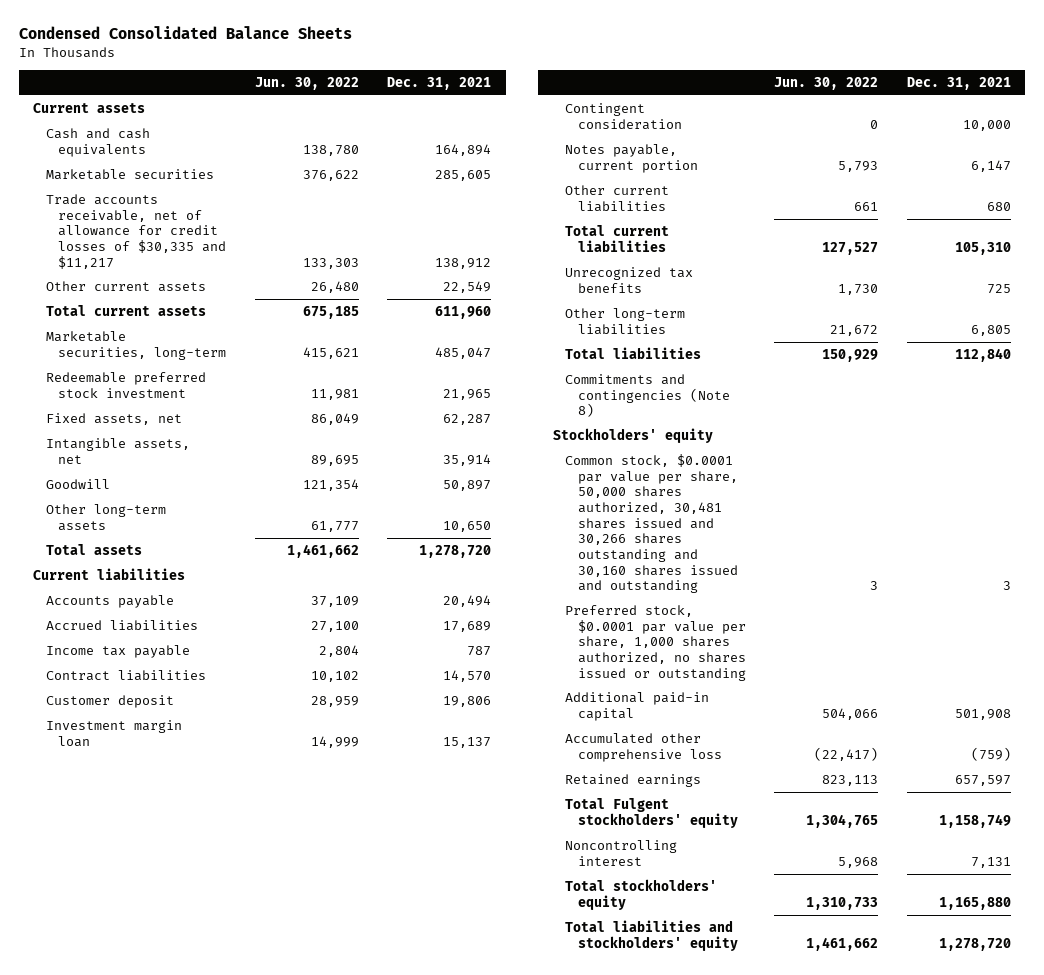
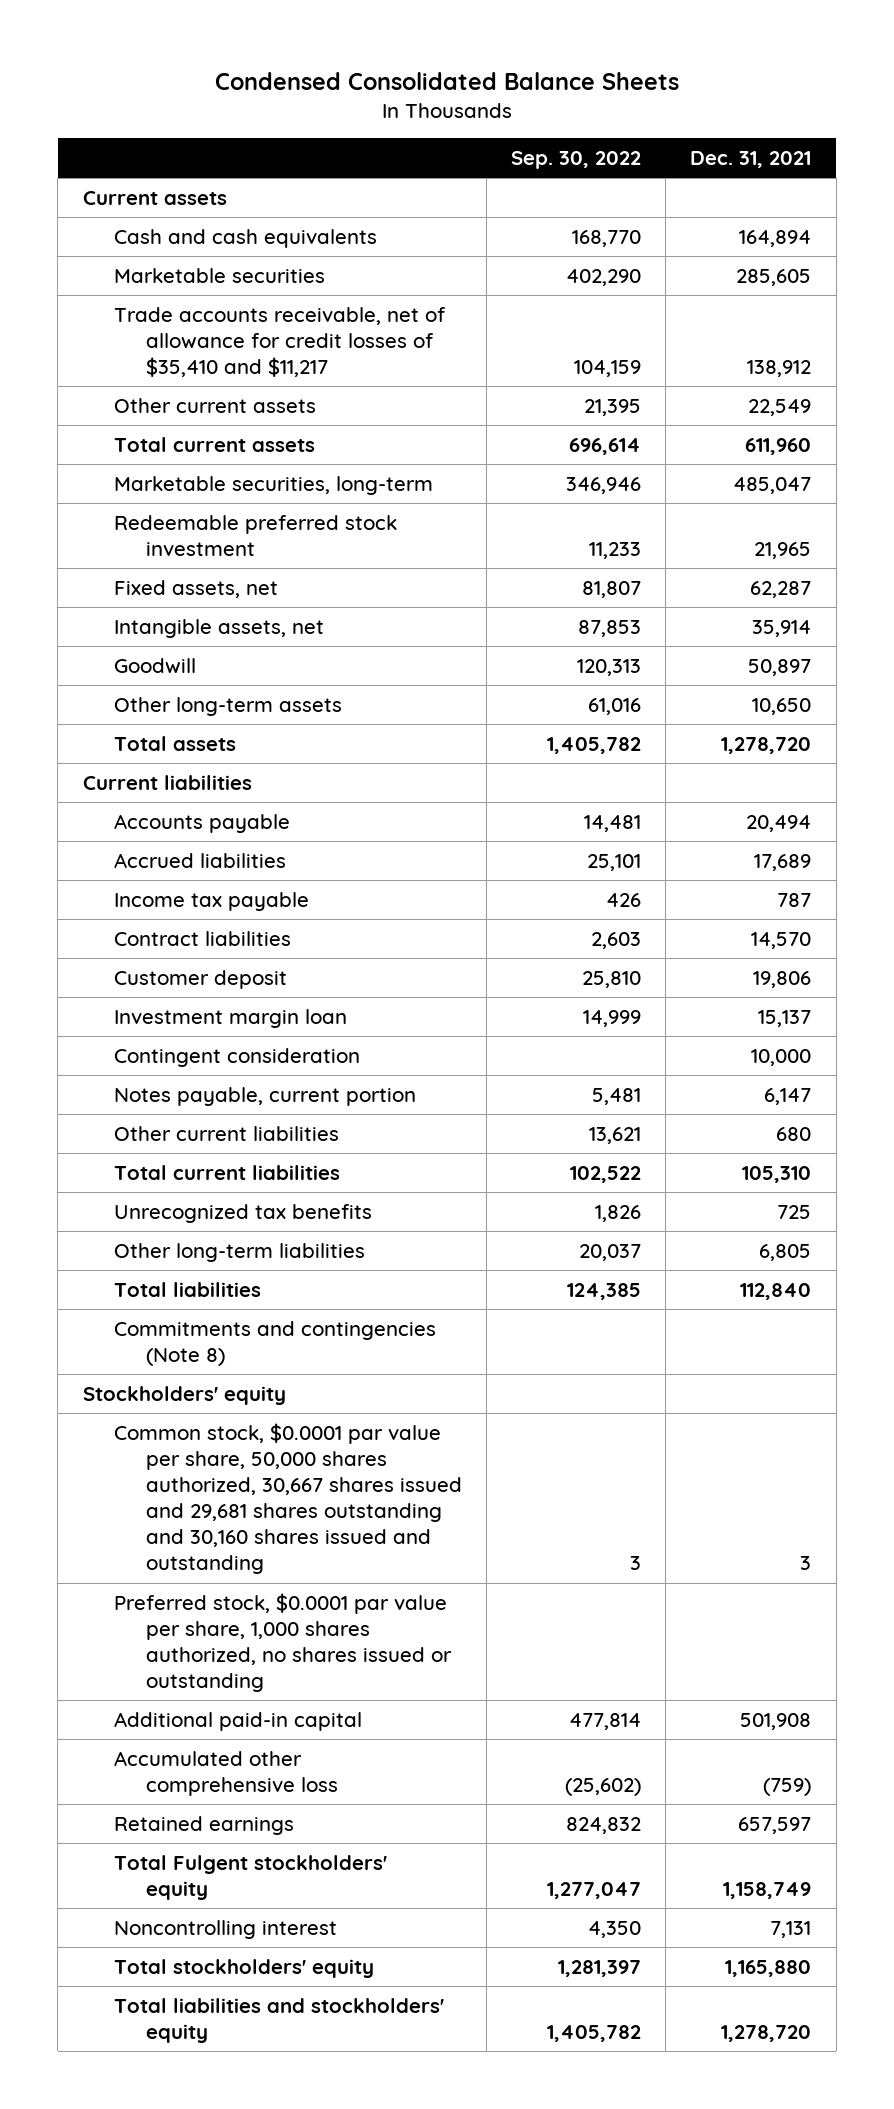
[254,76,359,90] Jun. 30, 2022 -> none
none -> [511,151,642,170] Sep. 30, 2022
[45,194,227,269] Trade accounts receivable, net of allowance for credit losses of $30,335 and $11,217 -> [114,306,447,378] Trade accounts receivable, net of allowance for credit losses of $35,410 and $11,217
[565,454,738,594] Common stock, $0.0001 par value per share, 50,000 shares authorized, 30,481 shares issued and 30,266 shares outstanding and 30,160 shares issued and outstanding -> [114,1422,462,1575] Common stock, $0.0001 par value per share, 50,000 shares authorized, 30,667 shares issued and 29,681 shares outstanding and 30,160 shares issued and outstanding

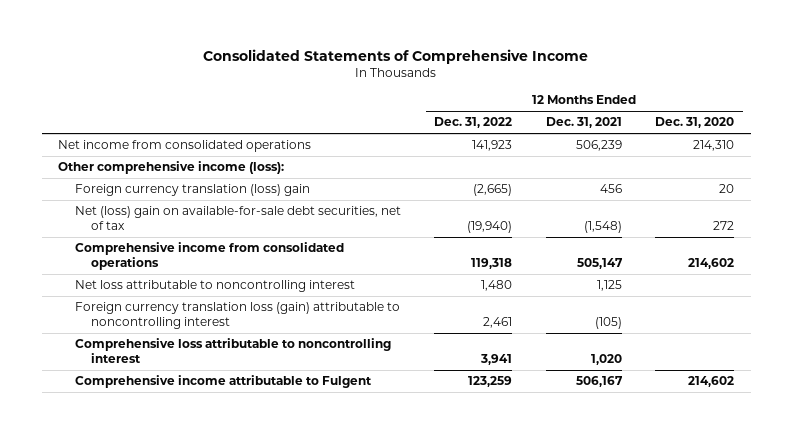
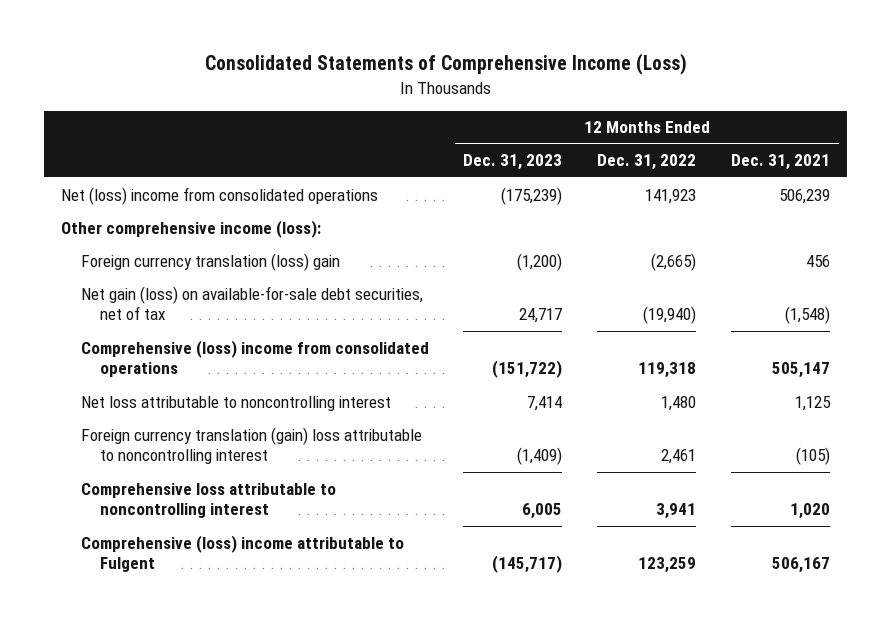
[203,48,589,64] Consolidated Statements of Comprehensive Income -> [204,53,687,76] Consolidated Statements of Comprehensive Income (Loss)
[655,117,735,129] Dec. 31, 2020 -> none
none -> [463,154,563,171] Dec. 31, 2023
[58,140,312,153] Net income from consolidated operations -> [61,186,379,205] Net (loss) income from consolidated operations
[74,206,401,231] Net (loss) gain on available-for-sale debt securities, net of tax -> [80,285,423,321] Net gain (loss) on available-for-sale debt securities, net of tax
[74,242,344,271] Comprehensive income from consolidated operations -> [80,339,429,378] Comprehensive (loss) income from consolidated operations
[74,302,400,330] Foreign currency translation loss (gain) attributable to noncontrolling interest -> [80,426,422,465] Foreign currency translation (gain) loss attributable to noncontrolling interest
[74,375,372,389] Comprehensive income attributable to Fulgent -> [80,534,404,573] Comprehensive (loss) income attributable to Fulgent

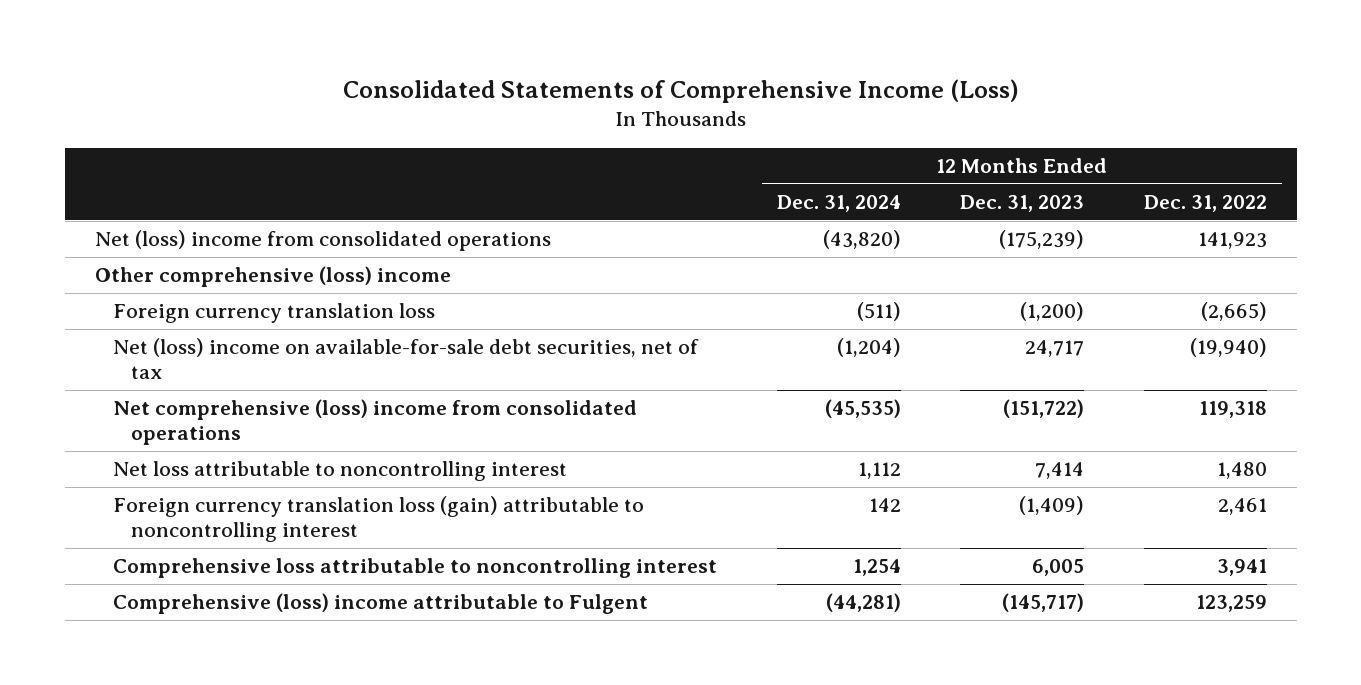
[730,154,830,171] Dec. 31, 2021 -> none
none -> [776,195,901,213] Dec. 31, 2024
[61,219,322,238] Other comprehensive income (loss): -> [94,266,451,288] Other comprehensive (loss) income
[80,252,340,271] Foreign currency translation (loss) gain -> [113,303,436,324] Foreign currency translation loss
[80,285,423,321] Net gain (loss) on available-for-sale debt securities, net of tax -> [113,338,700,380] Net (loss) income on available-for-sale debt securities, net of tax
[80,339,429,378] Comprehensive (loss) income from consolidated operations -> [113,399,638,446] Net comprehensive (loss) income from consolidated operations
[80,426,422,465] Foreign currency translation (gain) loss attributable to noncontrolling interest -> [113,496,645,543] Foreign currency translation loss (gain) attributable to noncontrolling interest

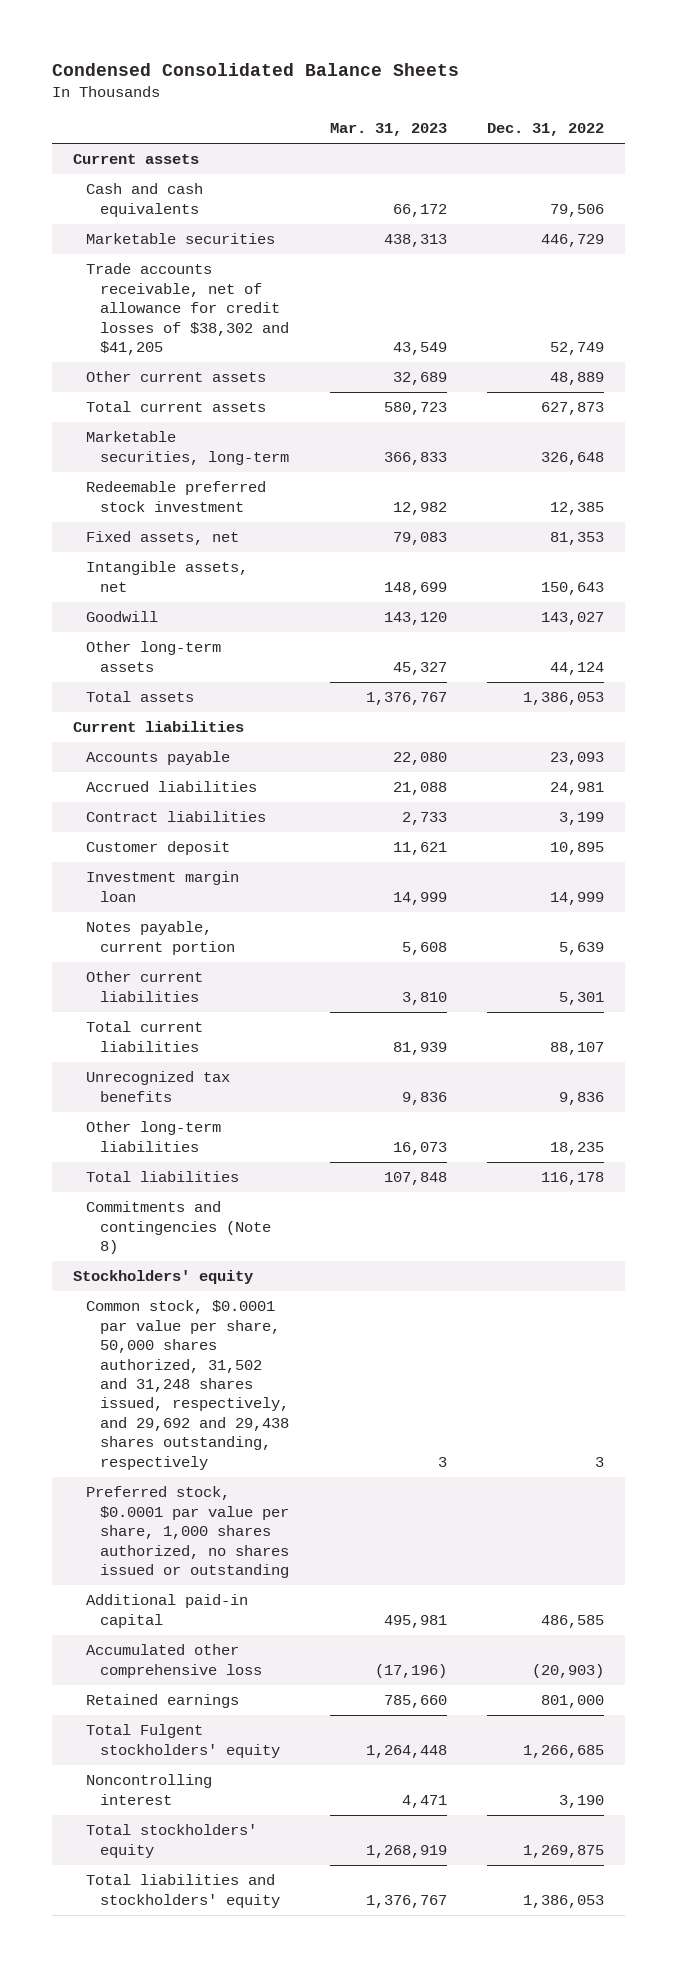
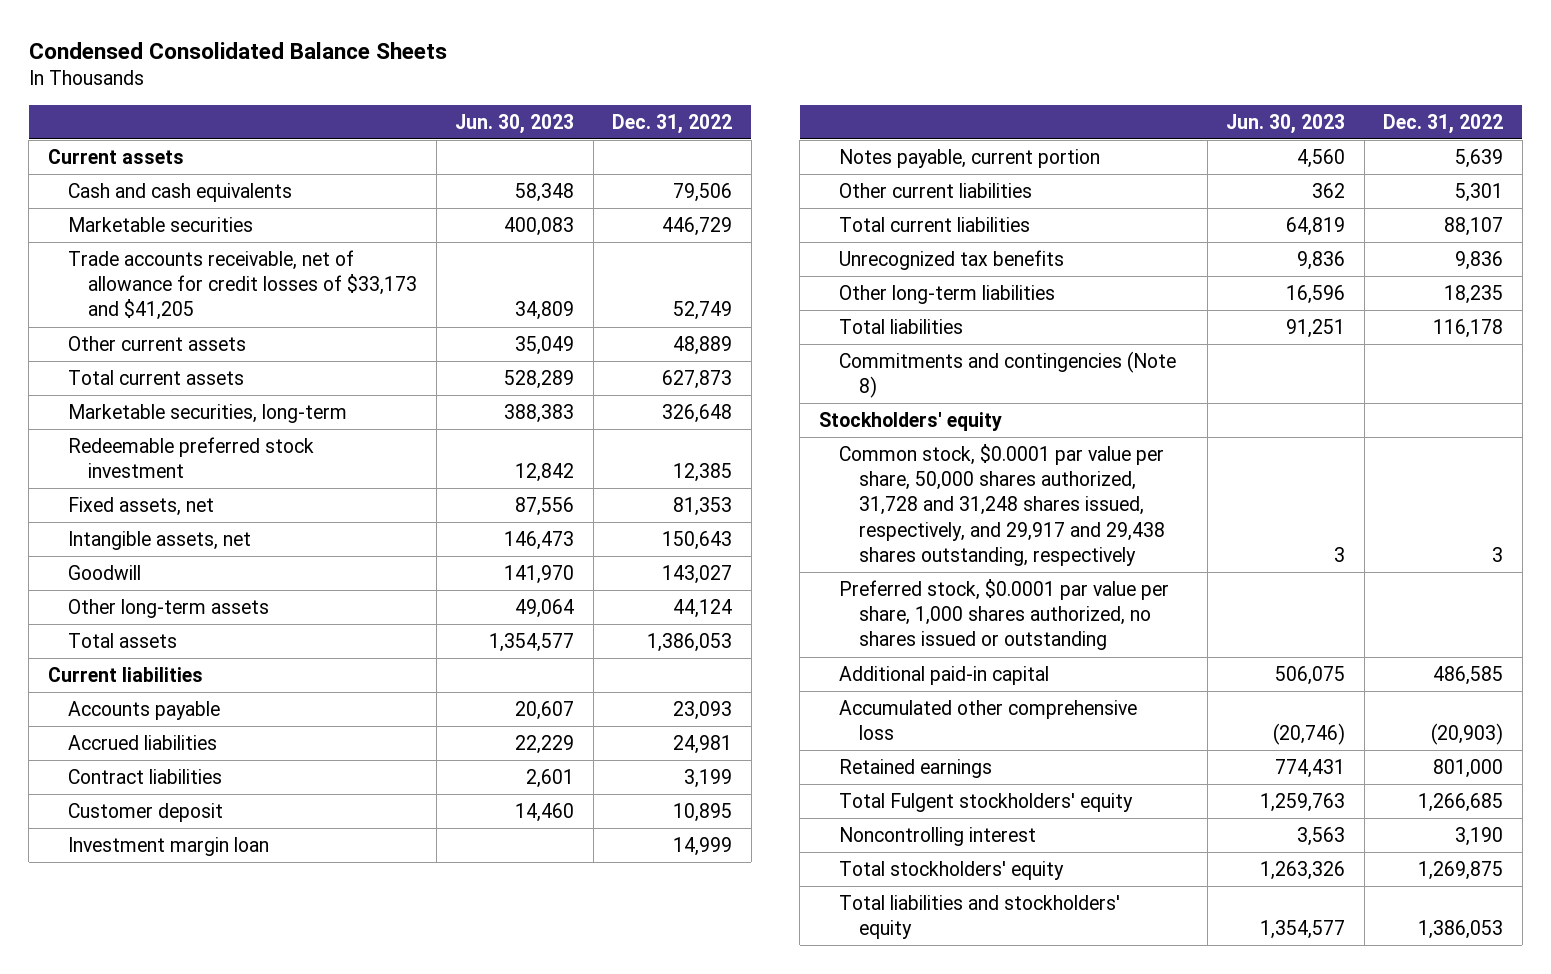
[329,123,447,137] Mar. 31, 2023 -> none
none -> [455,113,575,134] Jun. 30, 2023
[86,263,289,356] Trade accounts receivable, net of allowance for credit losses of $38,302 and $41,205 -> [67,249,418,321] Trade accounts receivable, net of allowance for credit losses of $33,173 and $41,205
[86,1300,289,1470] Common stock, $0.0001 par value per share, 50,000 shares authorized, 31,502 and 31,248 shares issued, respectively, and 29,692 and 29,438 shares outstanding, respectively -> [839,443,1166,566] Common stock, $0.0001 par value per share, 50,000 shares authorized, 31,728 and 31,248 shares issued, respectively, and 29,917 and 29,438 shares outstanding, respectively

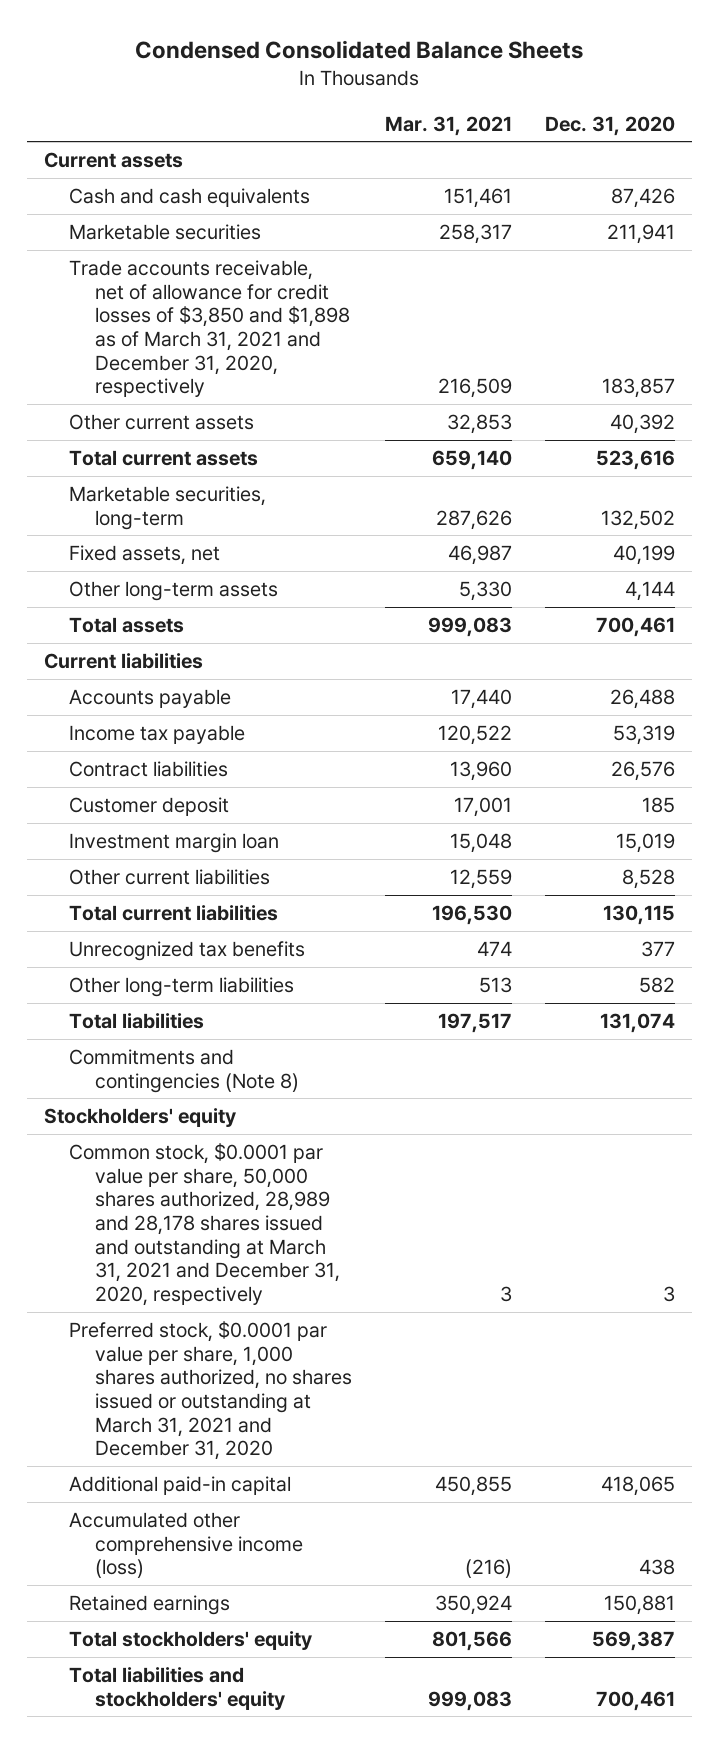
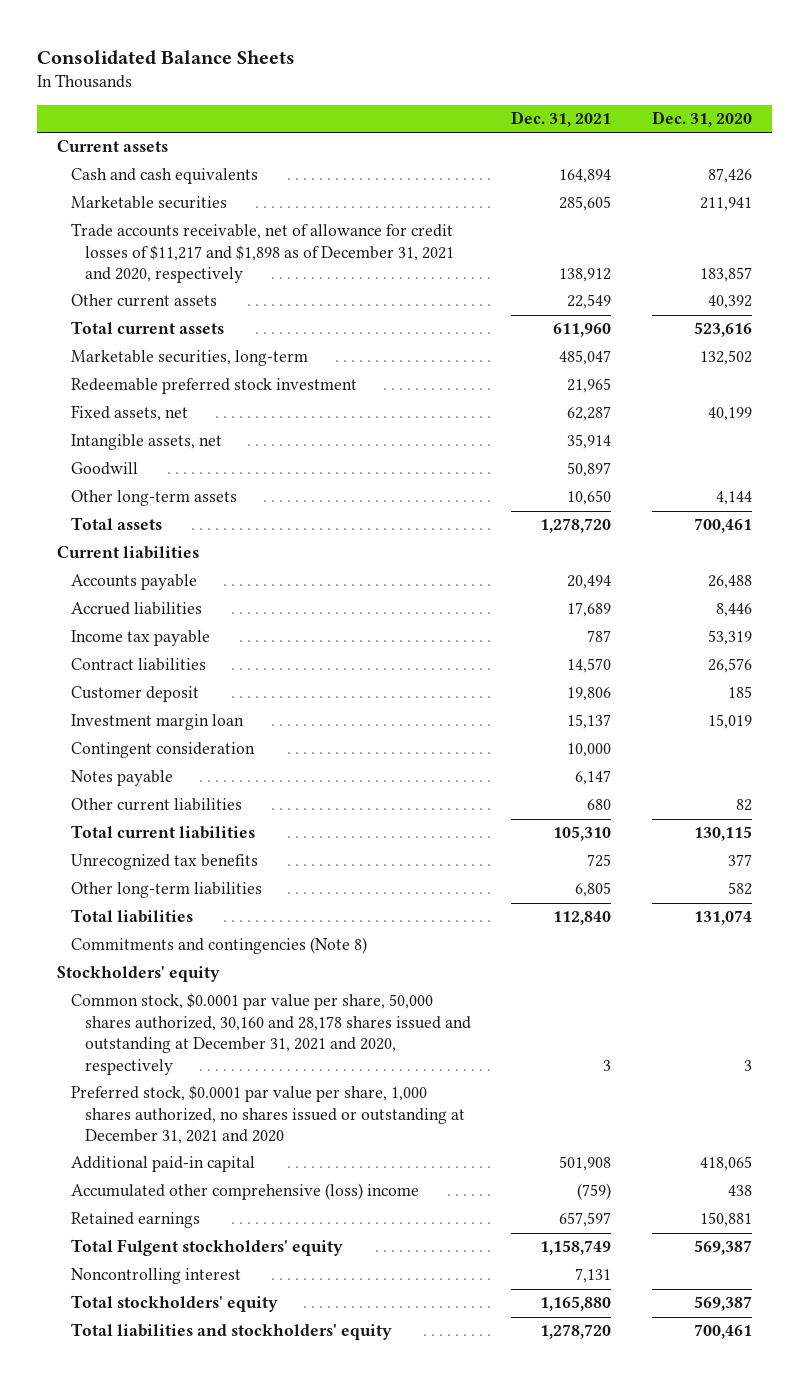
[135,40,584,60] Condensed Consolidated Balance Sheets -> [37,50,296,66] Consolidated Balance Sheets
[385,115,513,136] Mar. 31, 2021 -> none
none -> [511,111,612,128] Dec. 31, 2021
[69,259,351,398] Trade accounts receivable, net of allowance for credit losses of $3,850 and $1,898 as of March 31, 2021 and December 31, 2020, respectively -> [71,223,455,284] Trade accounts receivable, net of allowance for credit losses of $11,217 and $1,898 as of December 31, 2021 and 2020, respectively
none -> [71,378,358,395] Redeemable preferred stock investment
none -> [71,434,223,451] Intangible assets, net
none -> [71,462,139,476] Goodwill
none -> [71,602,203,616] Accrued liabilities
none -> [71,742,256,759] Contingent consideration
none -> [71,770,174,787] Notes payable
[622,868,676,889] 8,528 -> [735,799,752,812] 82
[69,1142,341,1306] Common stock, $0.0001 par value per share, 50,000 shares authorized, 28,989 and 28,178 shares issued and outstanding at March 31, 2021 and December 31, 2020, respectively -> [71,993,472,1075] Common stock, $0.0001 par value per share, 50,000 shares authorized, 30,160 and 28,178 shares issued and outstanding at December 31, 2021 and 2020, respectively
[69,1320,353,1461] Preferred stock, $0.0001 par value per share, 1,000 shares authorized, no shares issued or outstanding at March 31, 2021 and December 31, 2020 -> [71,1085,466,1145] Preferred stock, $0.0001 par value per share, 1,000 shares authorized, no shares issued or outstanding at December 31, 2021 and 2020
[69,1511,304,1579] Accumulated other comprehensive income (loss) -> [71,1183,420,1201] Accumulated other comprehensive (loss) income
none -> [71,1239,344,1257] Total Fulgent stockholders' equity
none -> [71,1268,242,1285] Noncontrolling interest

